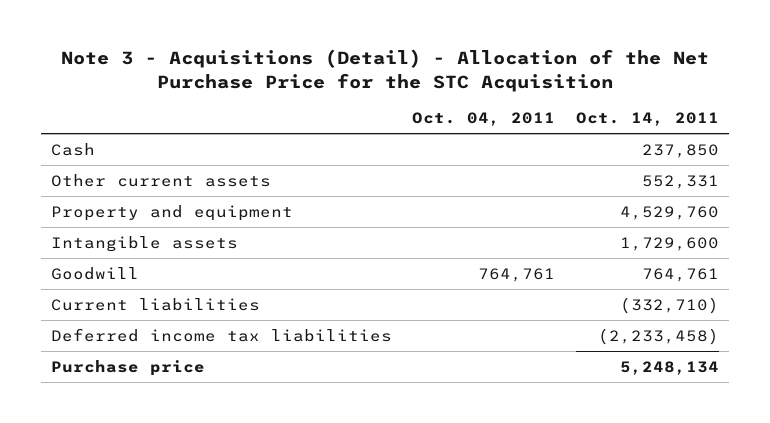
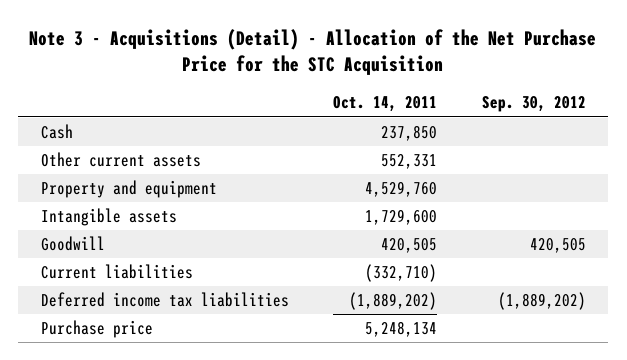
[412,112,556,127] Oct. 04, 2011 -> none
none -> [482,96,587,113] Sep. 30, 2012
[641,267,719,282] 764,761 -> [381,238,438,254] 420,505
[597,327,719,345] (2,233,458) -> [349,292,438,311] (1,889,202)

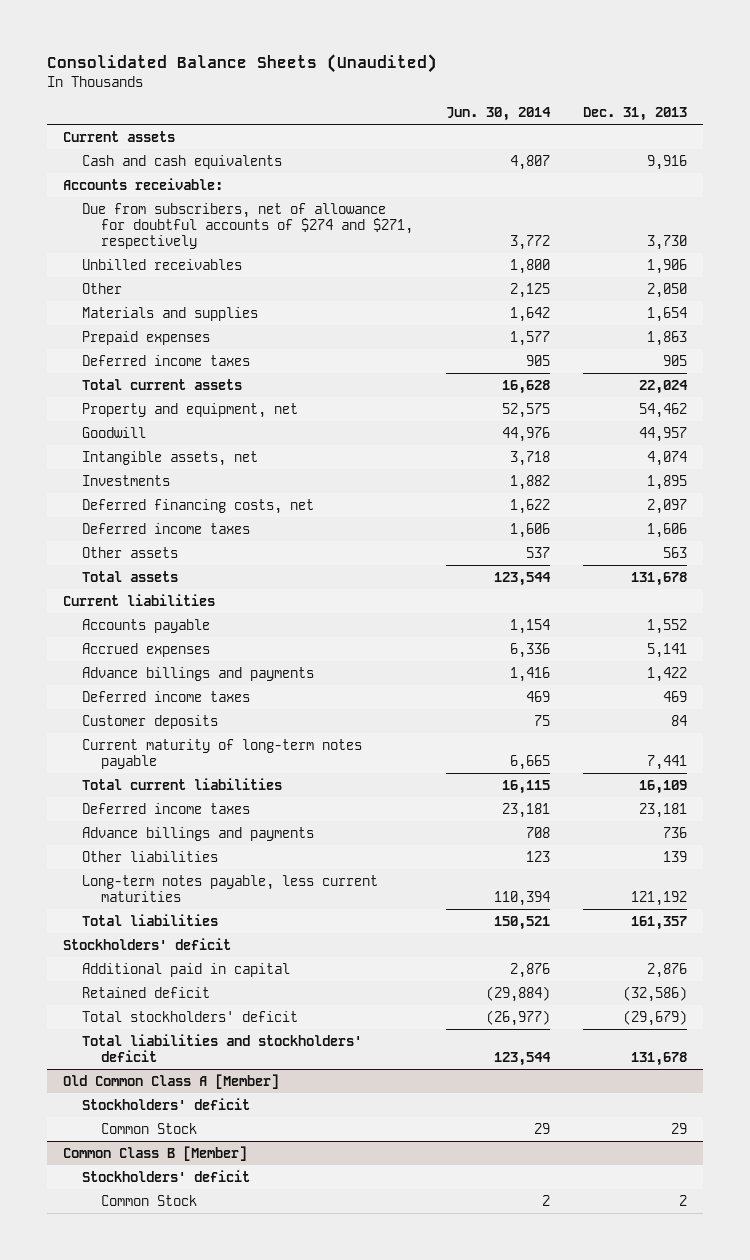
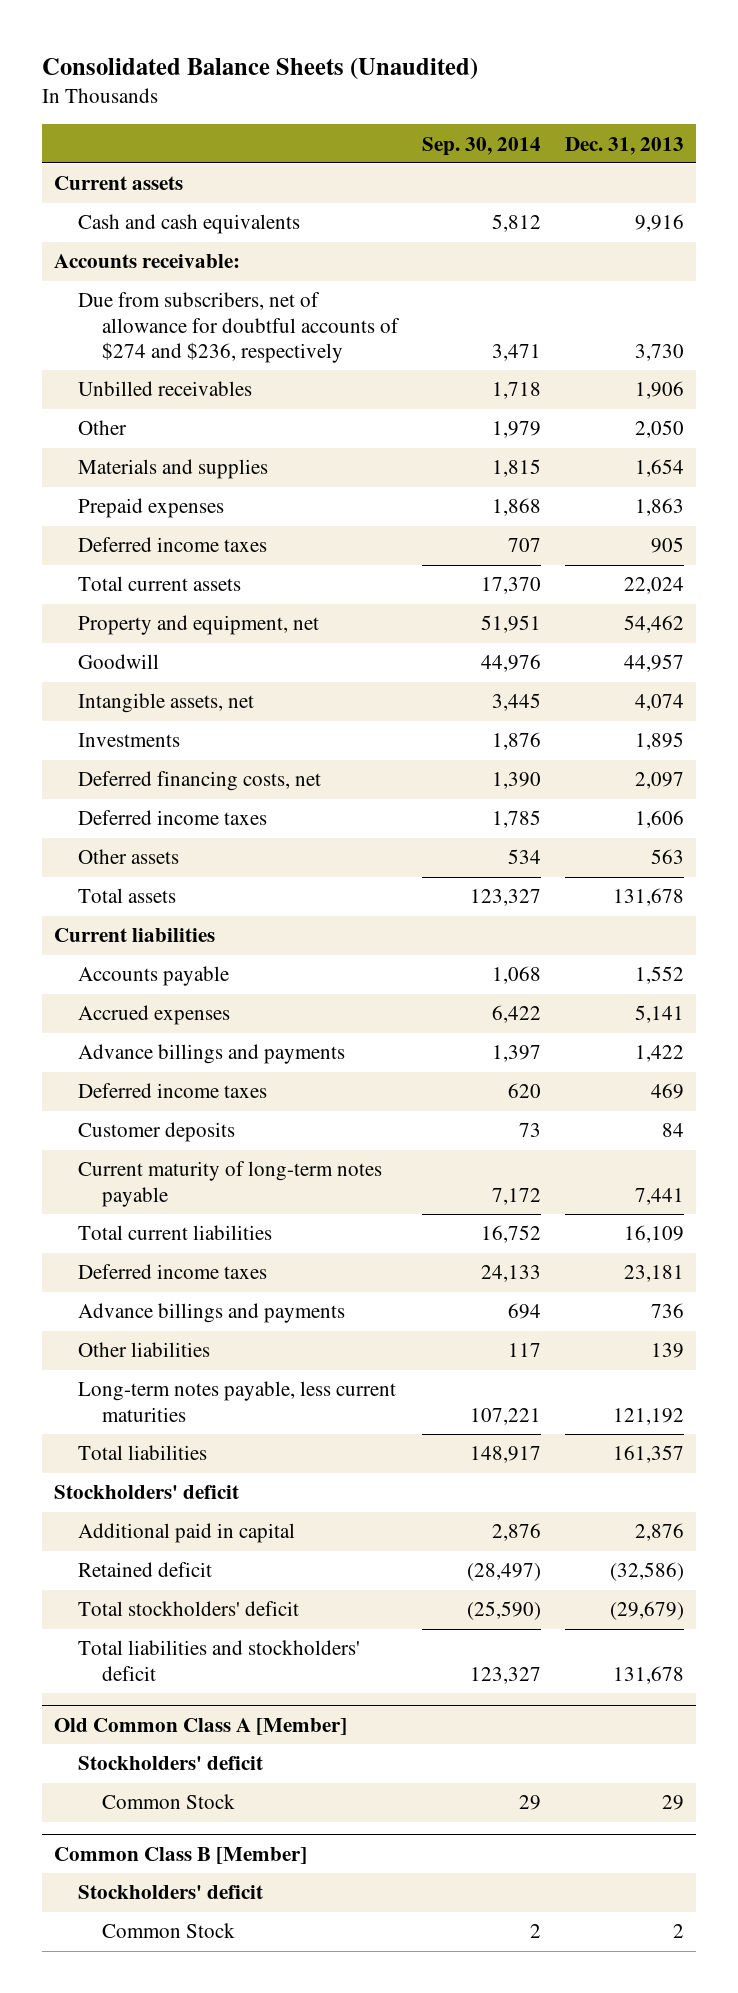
[445,107,551,122] Jun. 30, 2014 -> none
none -> [421,136,541,156] Sep. 30, 2014
[81,202,413,250] Due from subscribers, net of allowance for doubtful accounts of $274 and $271, respectively -> [77,292,401,364] Due from subscribers, net of allowance for doubtful accounts of $274 and $236, respectively

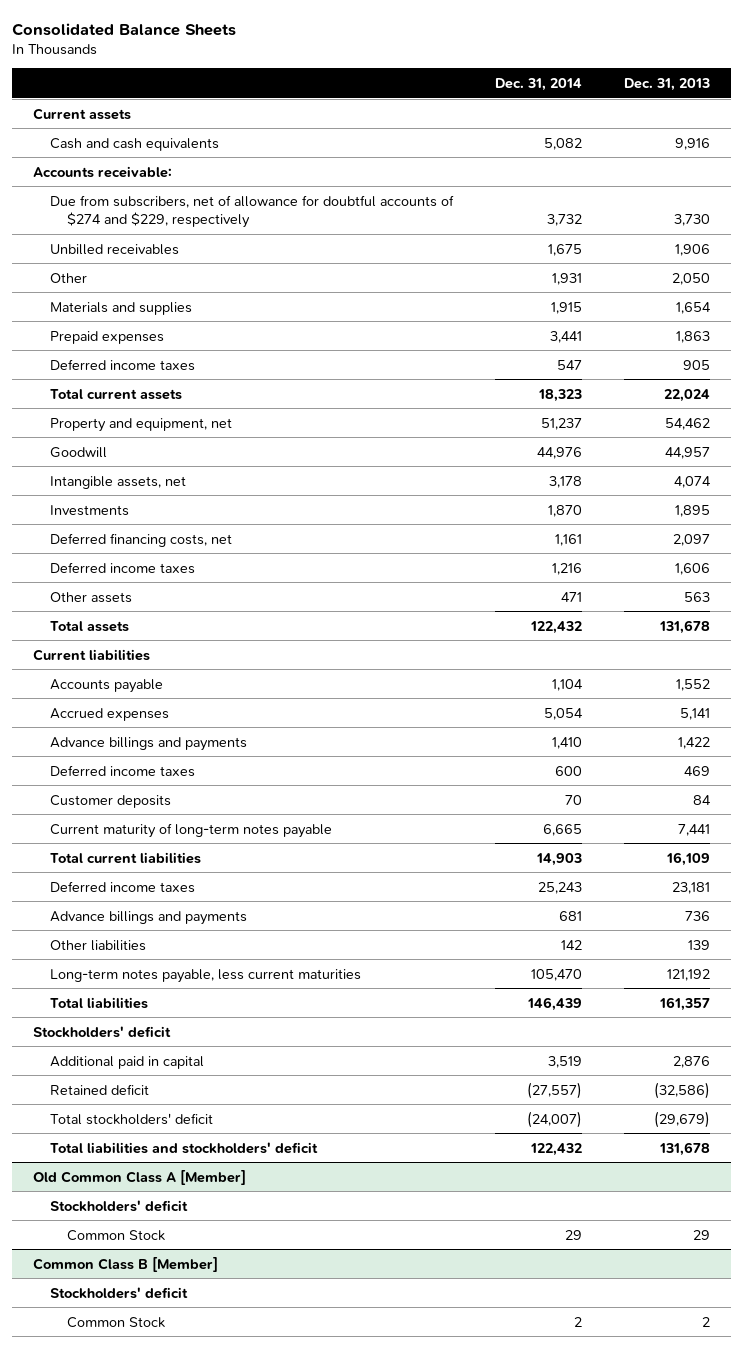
[41,57,478,80] Consolidated Balance Sheets (Unaudited) -> [12,22,237,36] Consolidated Balance Sheets
[421,136,541,156] Sep. 30, 2014 -> none
none -> [495,78,583,92] Dec. 31, 2014
[77,292,401,364] Due from subscribers, net of allowance for doubtful accounts of $274 and $236, respectively -> [50,194,455,228] Due from subscribers, net of allowance for doubtful accounts of $274 and $229, respectively

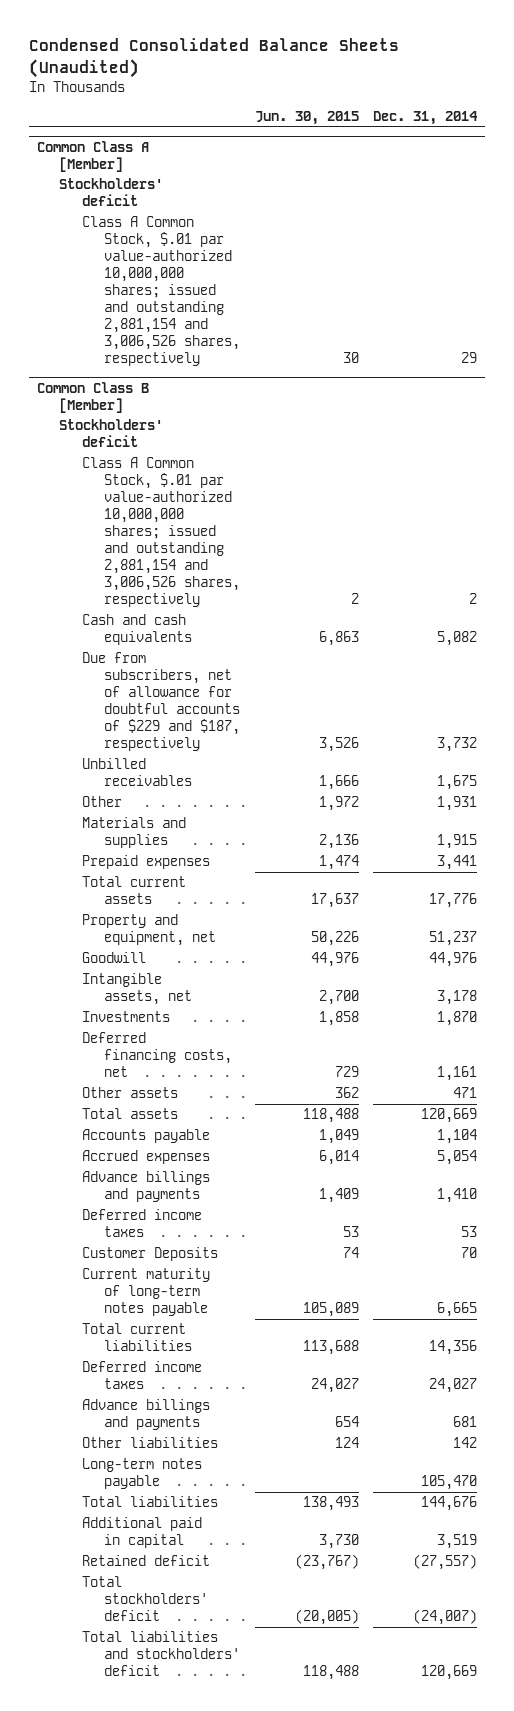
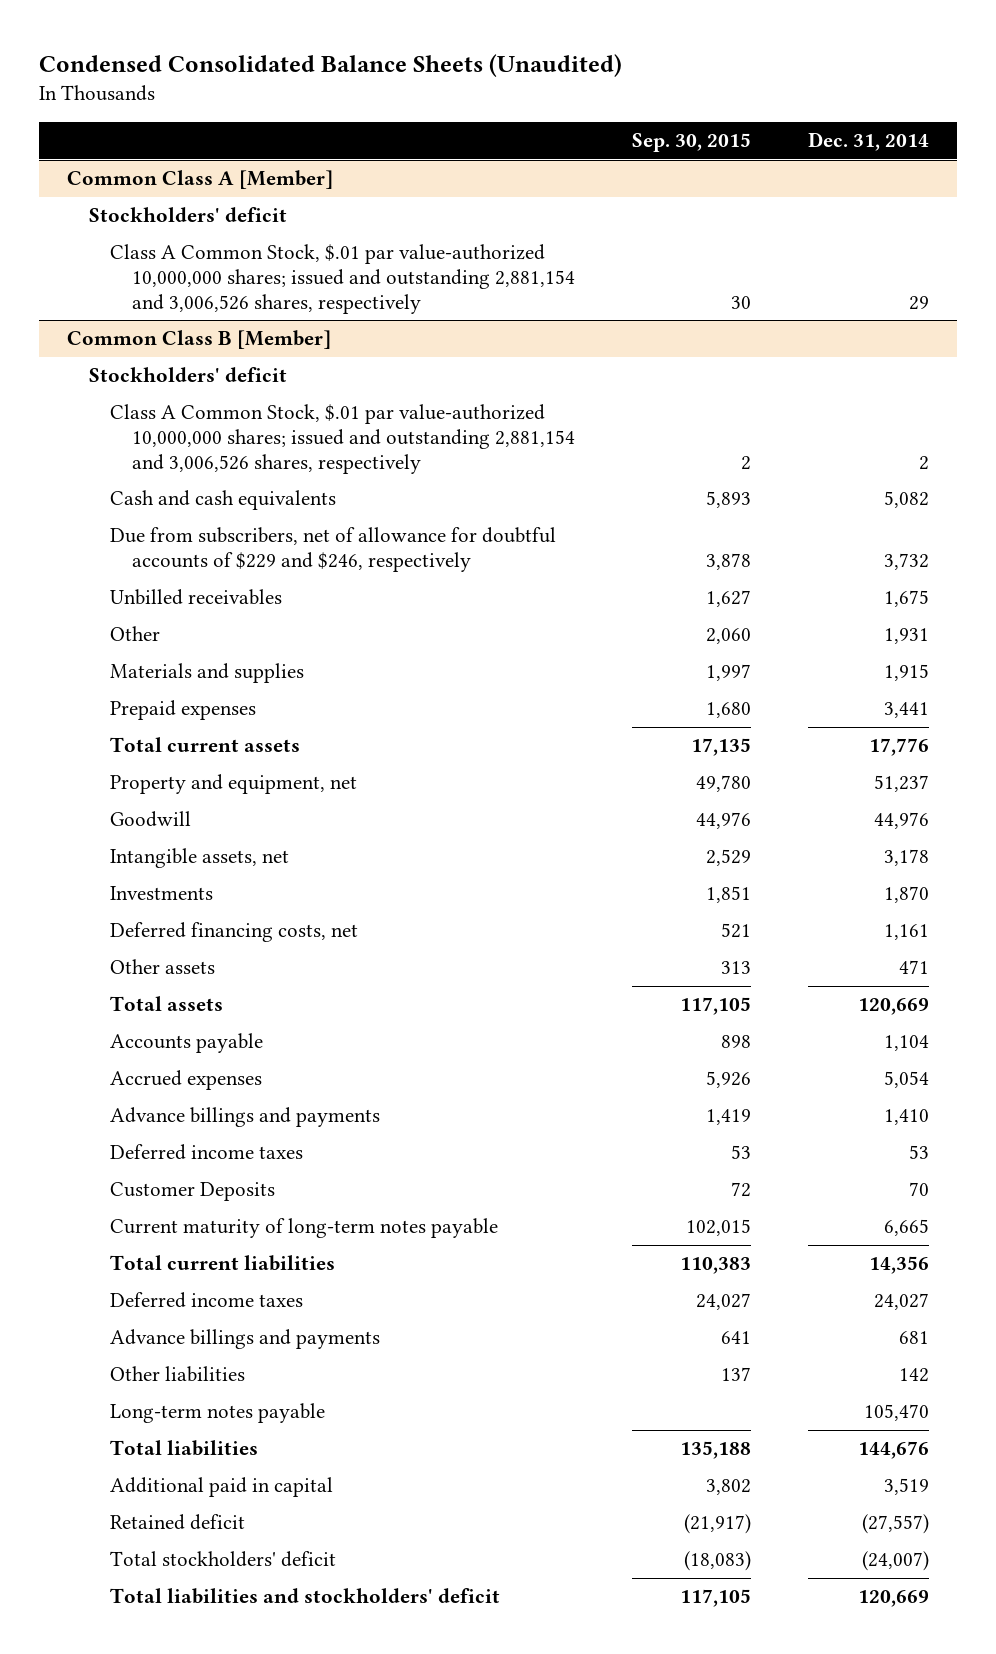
[254,111,359,126] Jun. 30, 2015 -> none
none -> [631,133,751,153] Sep. 30, 2015
[81,652,241,752] Due from subscribers, net of allowance for doubtful accounts of $229 and $187, respectively -> [110,527,557,573] Due from subscribers, net of allowance for doubtful accounts of $229 and $246, respectively

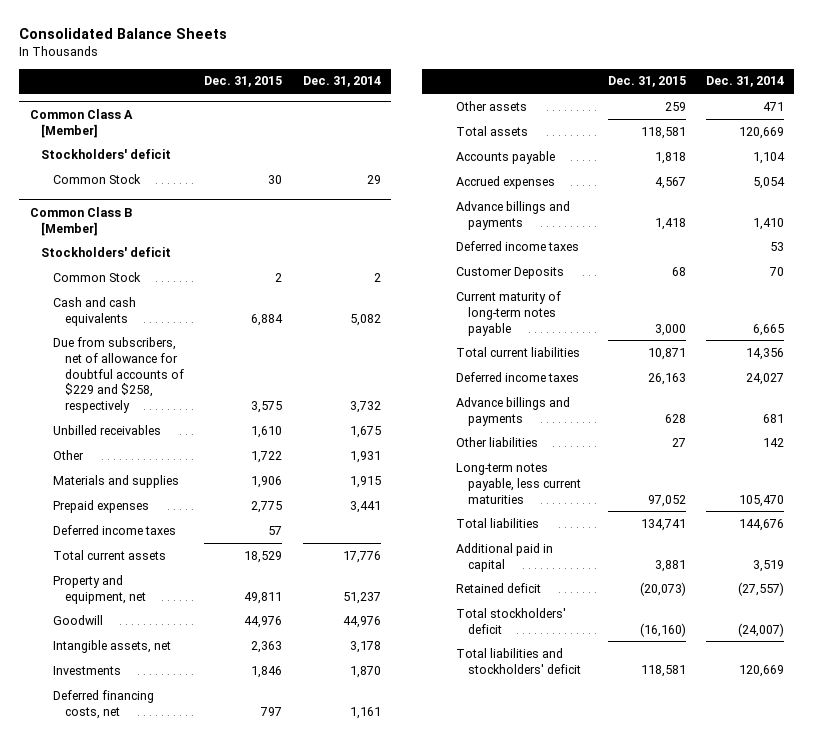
[38,53,622,77] Condensed Consolidated Balance Sheets (Unaudited) -> [19,27,228,39] Consolidated Balance Sheets
[631,133,751,153] Sep. 30, 2015 -> none
none -> [204,76,283,88] Dec. 31, 2015
[110,244,575,314] Class A Common Stock, $.01 par value-authorized 10,000,000 shares; issued and outstanding 2,881,154 and 3,006,526 shares, respectively -> [53,173,142,184] Common Stock
[110,404,575,474] Class A Common Stock, $.01 par value-authorized 10,000,000 shares; issued and outstanding 2,881,154 and 3,006,526 shares, respectively -> [53,271,142,282] Common Stock
[110,527,557,573] Due from subscribers, net of allowance for doubtful accounts of $229 and $246, respectively -> [53,336,185,414] Due from subscribers, net of allowance for doubtful accounts of $229 and $258, respectively
none -> [53,524,177,535] Deferred income taxes
[110,1403,326,1424] Long-term notes payable -> [456,462,582,504] Long-term notes payable, less current maturities

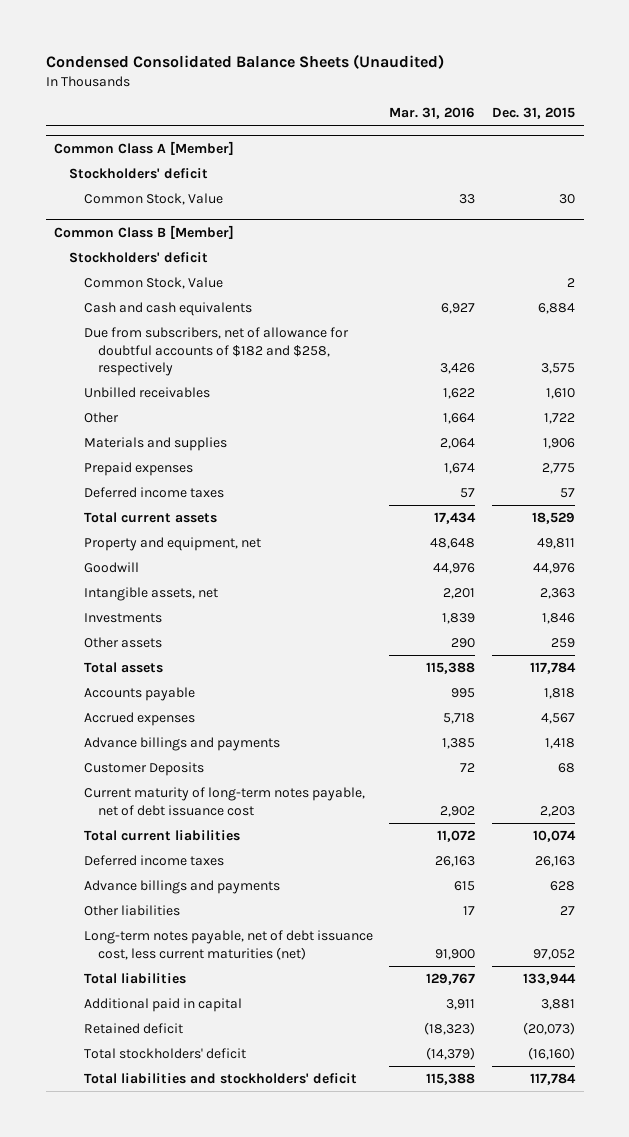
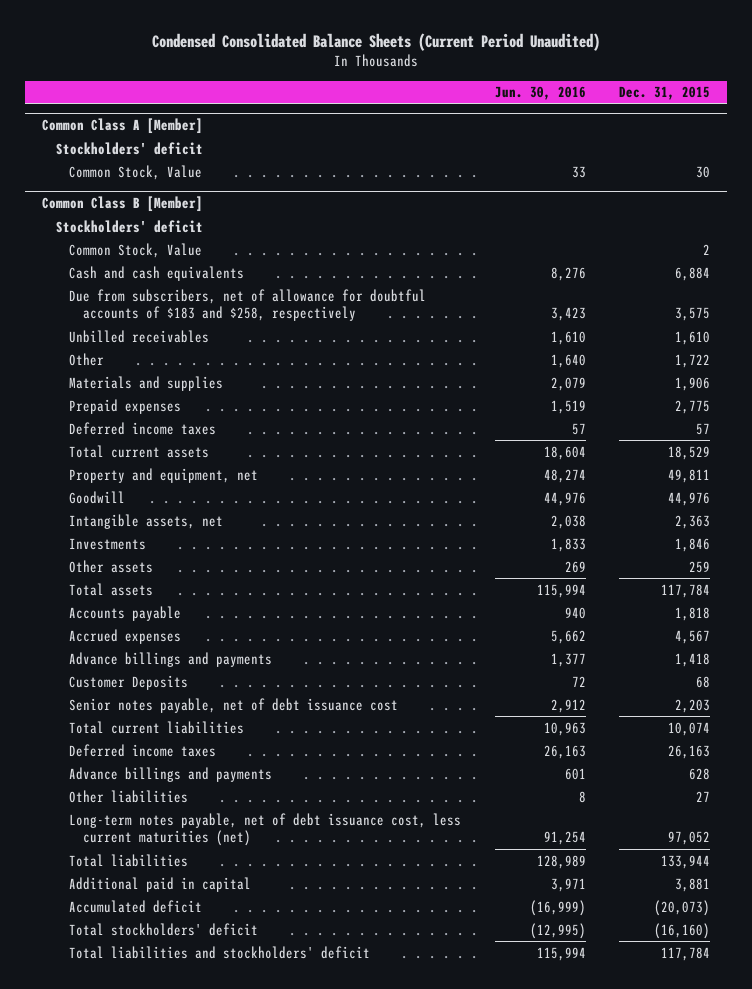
[45,54,444,70] Condensed Consolidated Balance Sheets (Unaudited) -> [151,33,600,52] Condensed Consolidated Balance Sheets (Current Period Unaudited)
[389,107,476,120] Mar. 31, 2016 -> none
none -> [494,86,586,101] Jun. 30, 2016
[83,327,349,377] Due from subscribers, net of allowance for doubtful accounts of $182 and $258, respectively -> [69,288,427,322] Due from subscribers, net of allowance for doubtful accounts of $183 and $258, respectively
[83,787,365,816] Current maturity of long-term notes payable, net of debt issuance cost -> [69,697,399,713] Senior notes payable, net of debt issuance cost
[83,1023,183,1035] Retained deficit -> [69,899,203,913] Accumulated deficit

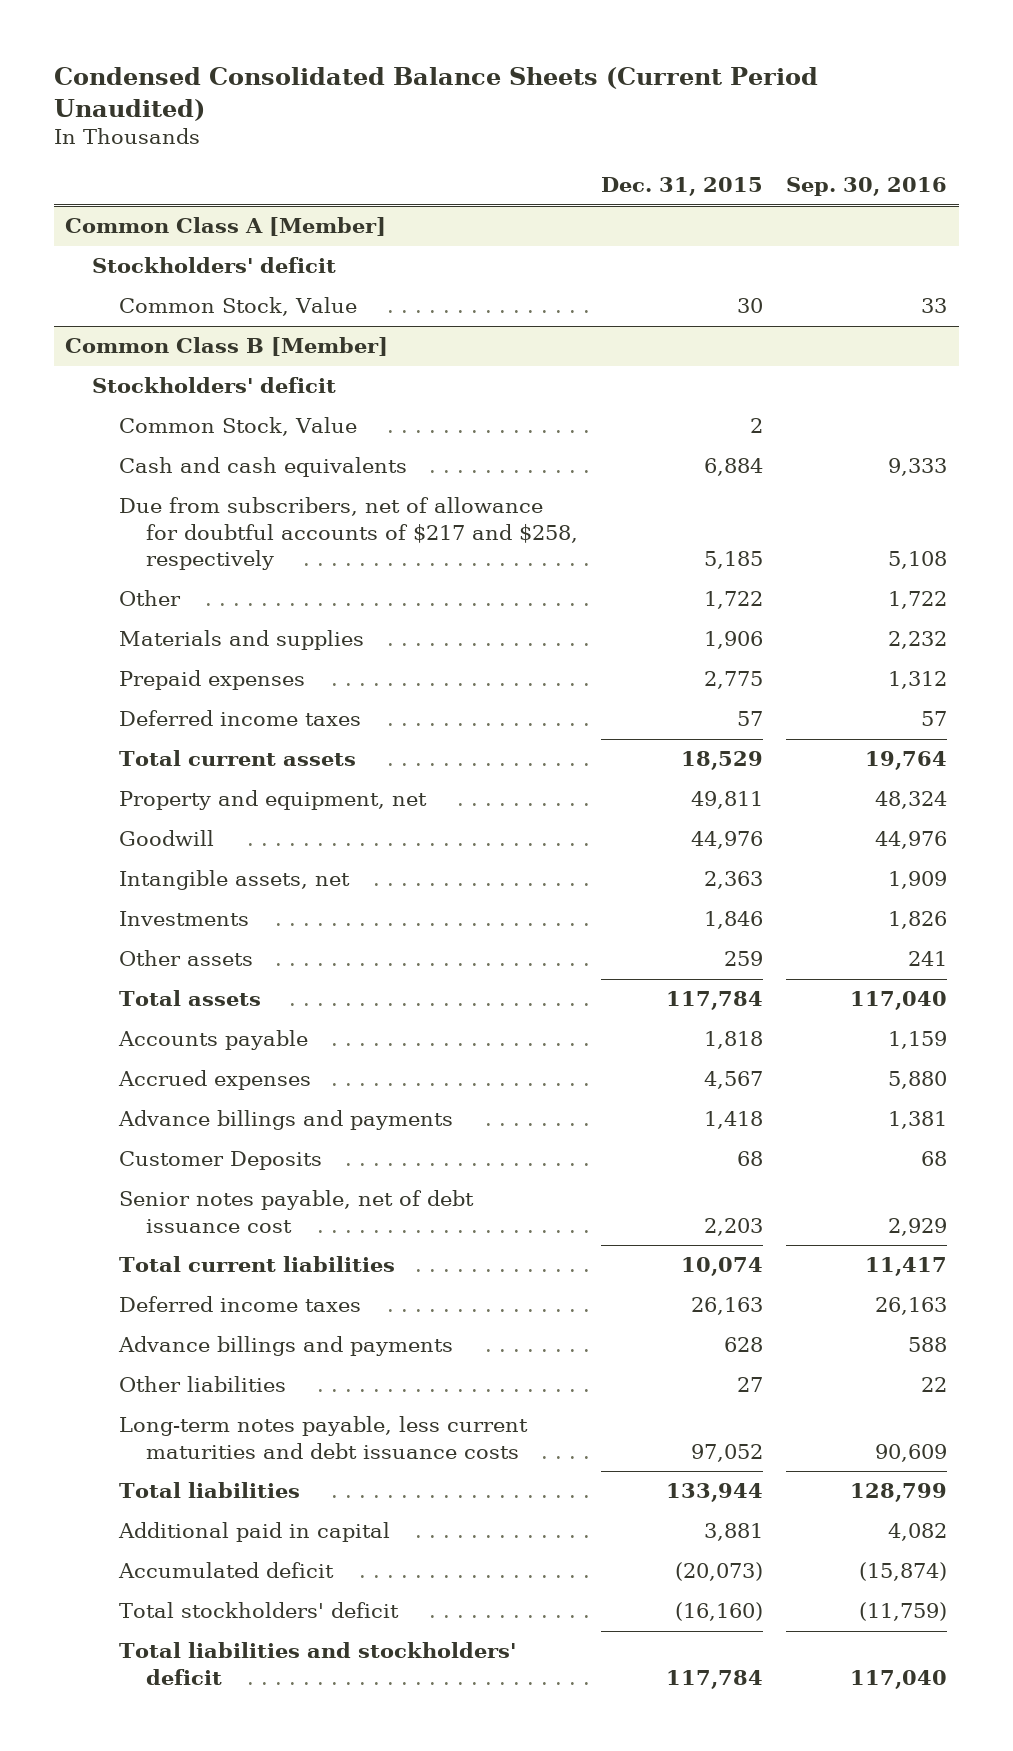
[494,86,586,101] Jun. 30, 2016 -> none
none -> [786,177,948,197] Sep. 30, 2016
[69,329,210,343] Unbilled receivables -> none
[69,288,427,322] Due from subscribers, net of allowance for doubtful accounts of $183 and $258, respectively -> [119,497,579,571] Due from subscribers, net of allowance for doubtful accounts of $217 and $258, respectively
[675,307,711,322] 3,575 -> [704,551,764,570] 5,185
[69,812,462,847] Long-term notes payable, net of debt issuance cost, less current maturities (net) -> [119,1416,529,1459] Long-term notes payable, less current maturities and debt issuance costs

